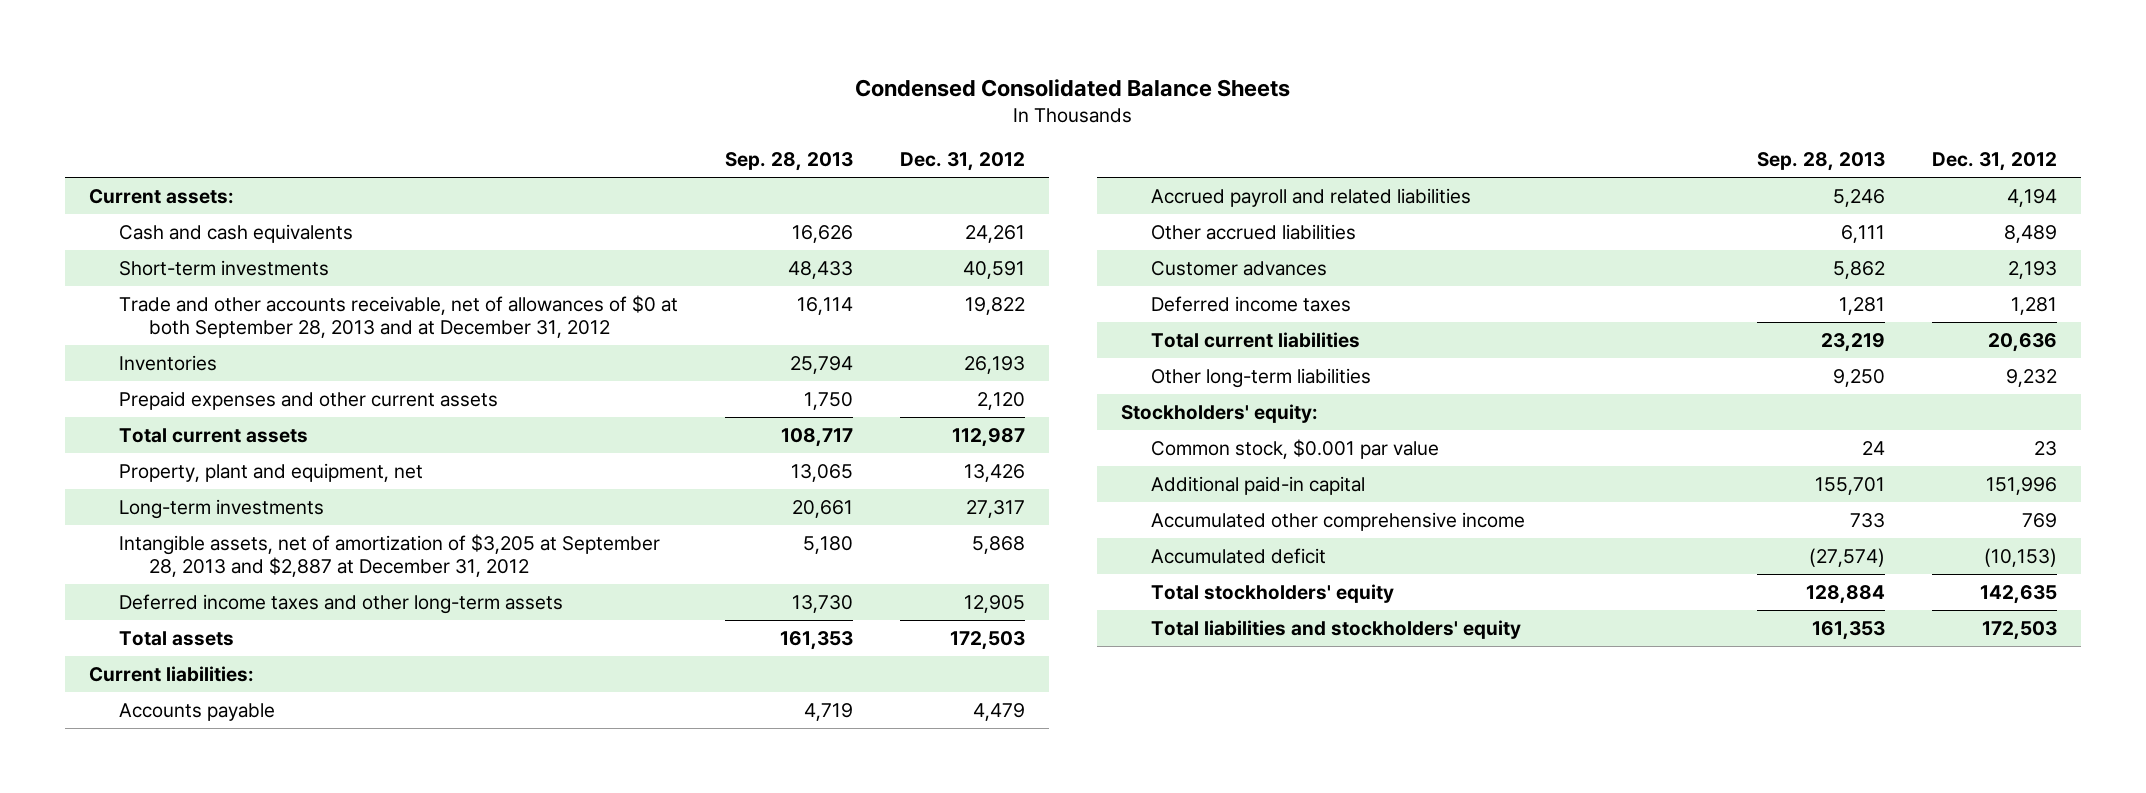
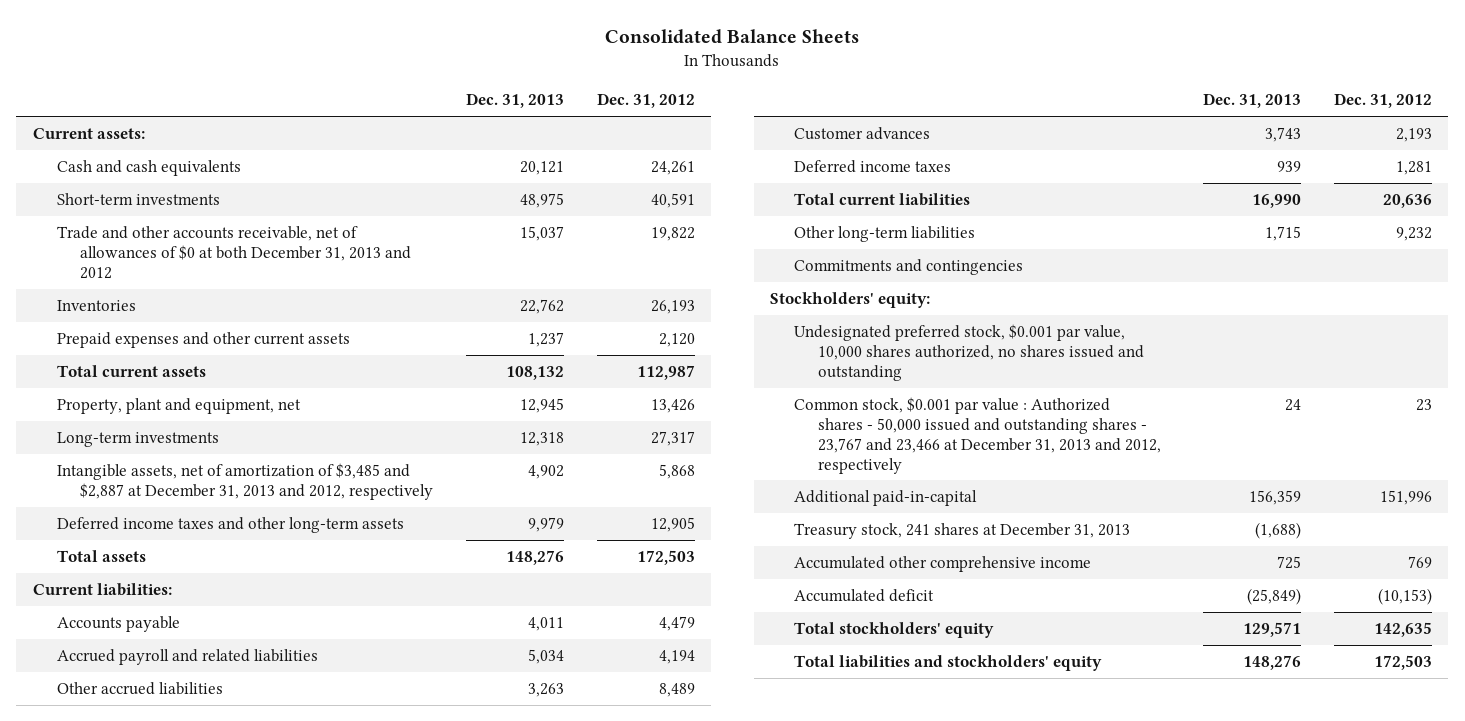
[855,78,1291,97] Condensed Consolidated Balance Sheets -> [605,29,860,45] Consolidated Balance Sheets
[725,152,854,172] Sep. 28, 2013 -> none
none -> [465,93,564,109] Dec. 31, 2013
[118,294,678,339] Trade and other accounts receivable, net of allowances of $0 at both September 28, 2013 and at December 31, 2012 -> [56,225,412,279] Trade and other accounts receivable, net of allowances of $0 at both December 31, 2013 and 2012
[118,533,660,578] Intangible assets, net of amortization of $3,205 at September 28, 2013 and $2,887 at December 31, 2012 -> [56,462,434,500] Intangible assets, net of amortization of $3,485 and $2,887 at December 31, 2013 and 2012, respectively
none -> [793,258,1023,275] Commitments and contingencies
none -> [793,323,1144,381] Undesignated preferred stock, $0.001 par value, 10,000 shares authorized, no shares issued and outstanding
[1150,438,1439,459] Common stock, $0.001 par value -> [793,396,1161,474] Common stock, $0.001 par value : Authorized shares - 50,000 issued and outstanding shares - 23,767 and 23,466 at December 31, 2013 and 2012, respectively
[1150,475,1365,495] Additional paid-in capital -> [793,489,977,506] Additional paid-in-capital
none -> [793,522,1130,539] Treasury stock, 241 shares at December 31, 2013

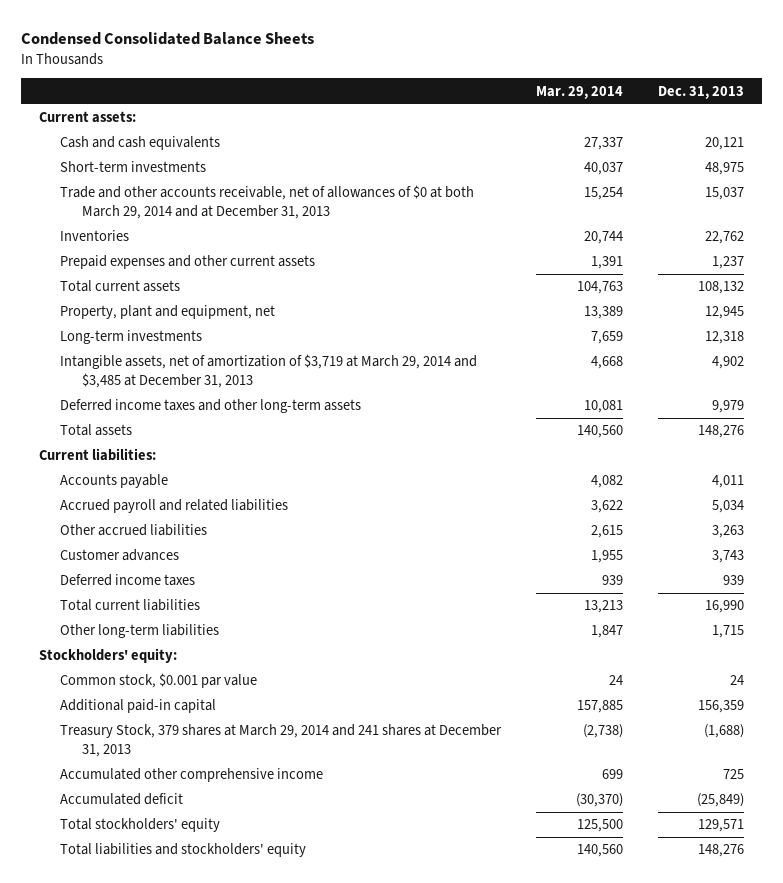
[605,29,860,45] Consolidated Balance Sheets -> [21,32,315,46] Condensed Consolidated Balance Sheets
[596,93,695,109] Dec. 31, 2012 -> none
none -> [536,85,624,99] Mar. 29, 2014
[56,225,412,279] Trade and other accounts receivable, net of allowances of $0 at both December 31, 2013 and 2012 -> [60,185,475,220] Trade and other accounts receivable, net of allowances of $0 at both March 29, 2014 and at December 31, 2013
[56,462,434,500] Intangible assets, net of amortization of $3,485 and $2,887 at December 31, 2013 and 2012, respectively -> [60,354,478,389] Intangible assets, net of amortization of $3,719 at March 29, 2014 and $3,485 at December 31, 2013
[793,258,1023,275] Commitments and contingencies -> none
[793,323,1144,381] Undesignated preferred stock, $0.001 par value, 10,000 shares authorized, no shares issued and outstanding -> none
[793,396,1161,474] Common stock, $0.001 par value : Authorized shares - 50,000 issued and outstanding shares - 23,767 and 23,466 at December 31, 2013 and 2012, respectively -> [60,673,258,689] Common stock, $0.001 par value
[793,489,977,506] Additional paid-in-capital -> [60,699,217,714] Additional paid-in capital
[793,522,1130,539] Treasury stock, 241 shares at December 31, 2013 -> [60,724,503,758] Treasury Stock, 379 shares at March 29, 2014 and 241 shares at December 31, 2013

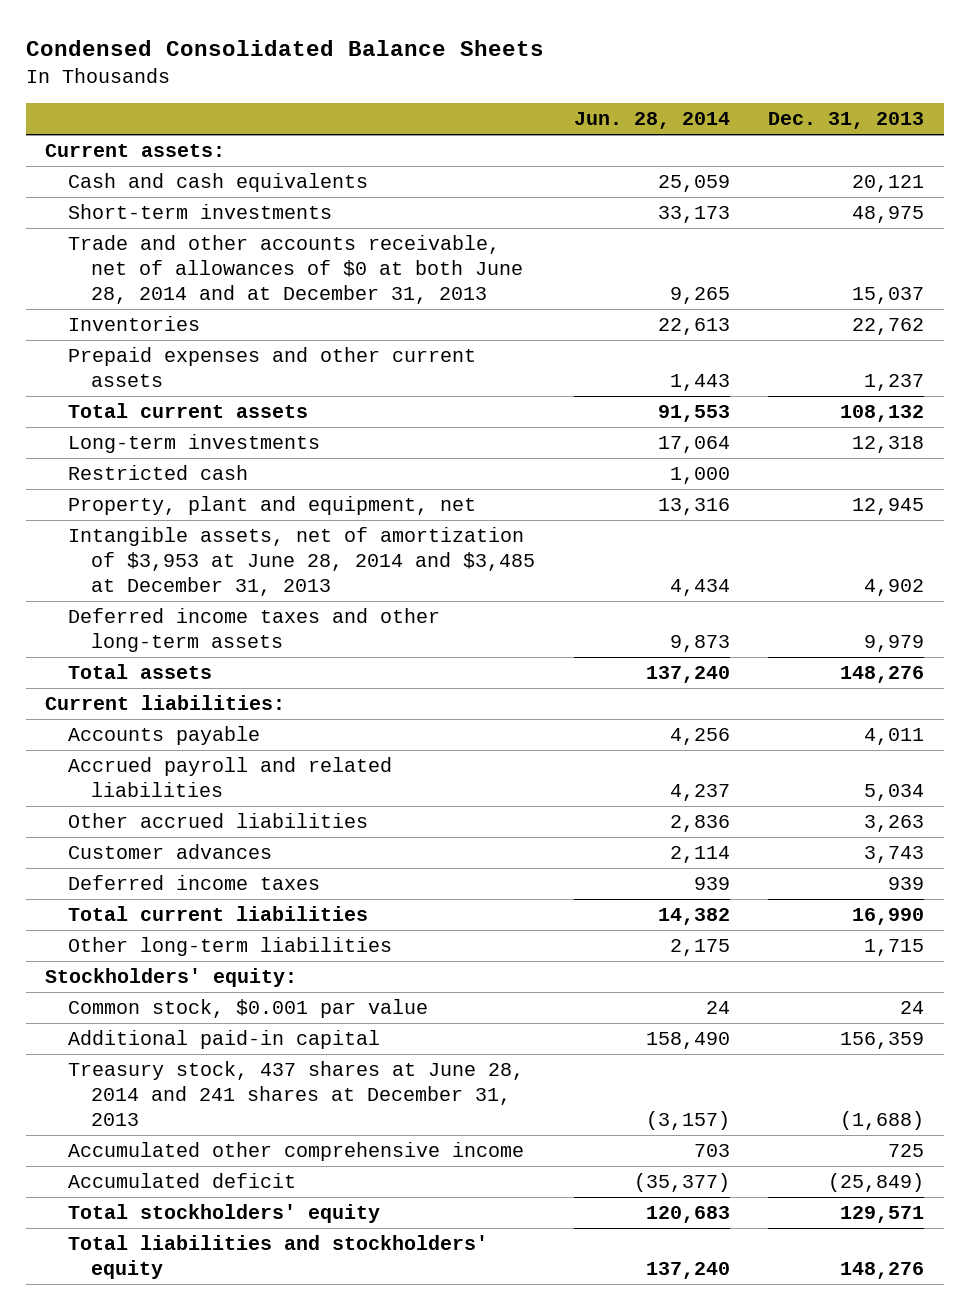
[536,85,624,99] Mar. 29, 2014 -> none
none -> [573,112,730,130] Jun. 28, 2014
[60,185,475,220] Trade and other accounts receivable, net of allowances of $0 at both March 29, 2014 and at December 31, 2013 -> [68,235,524,304] Trade and other accounts receivable, net of allowances of $0 at both June 28, 2014 and at December 31, 2013
none -> [68,465,249,481] Restricted cash
[60,305,276,320] Property, plant and equipment, net -> [68,496,477,516] Property, plant and equipment, net
[60,354,478,389] Intangible assets, net of amortization of $3,719 at March 29, 2014 and $3,485 at December 31, 2013 -> [68,527,536,596] Intangible assets, net of amortization of $3,953 at June 28, 2014 and $3,485 at December 31, 2013
[60,724,503,758] Treasury Stock, 379 shares at March 29, 2014 and 241 shares at December 31, 2013 -> [68,1061,525,1126] Treasury stock, 437 shares at June 28, 2014 and 241 shares at December 31, 2013

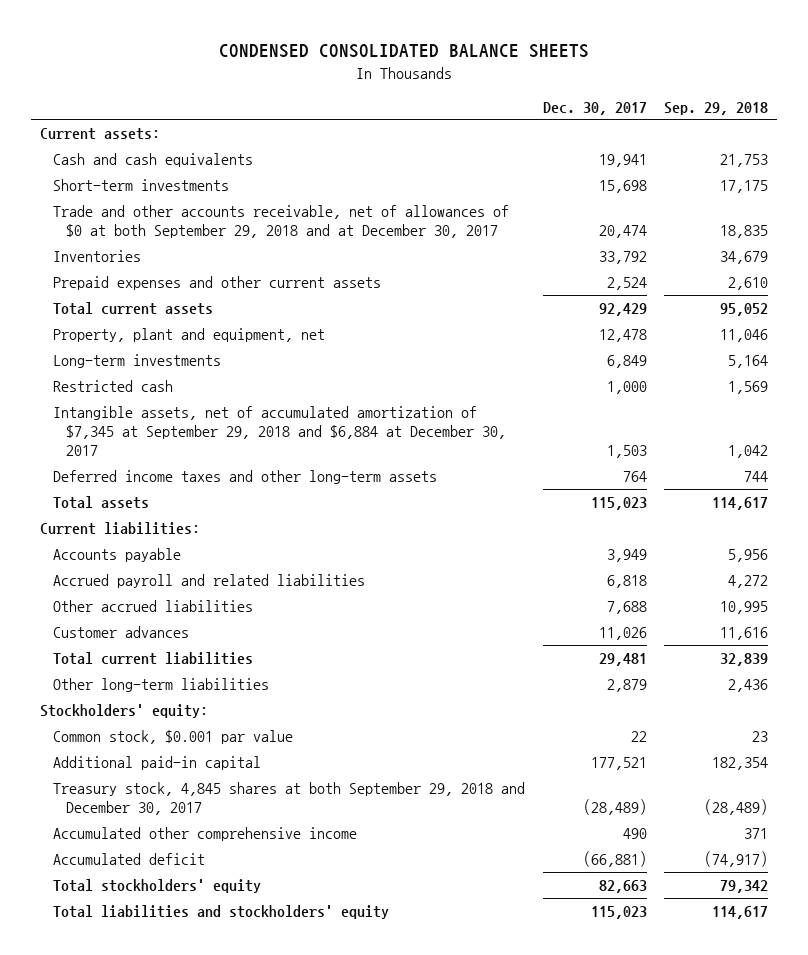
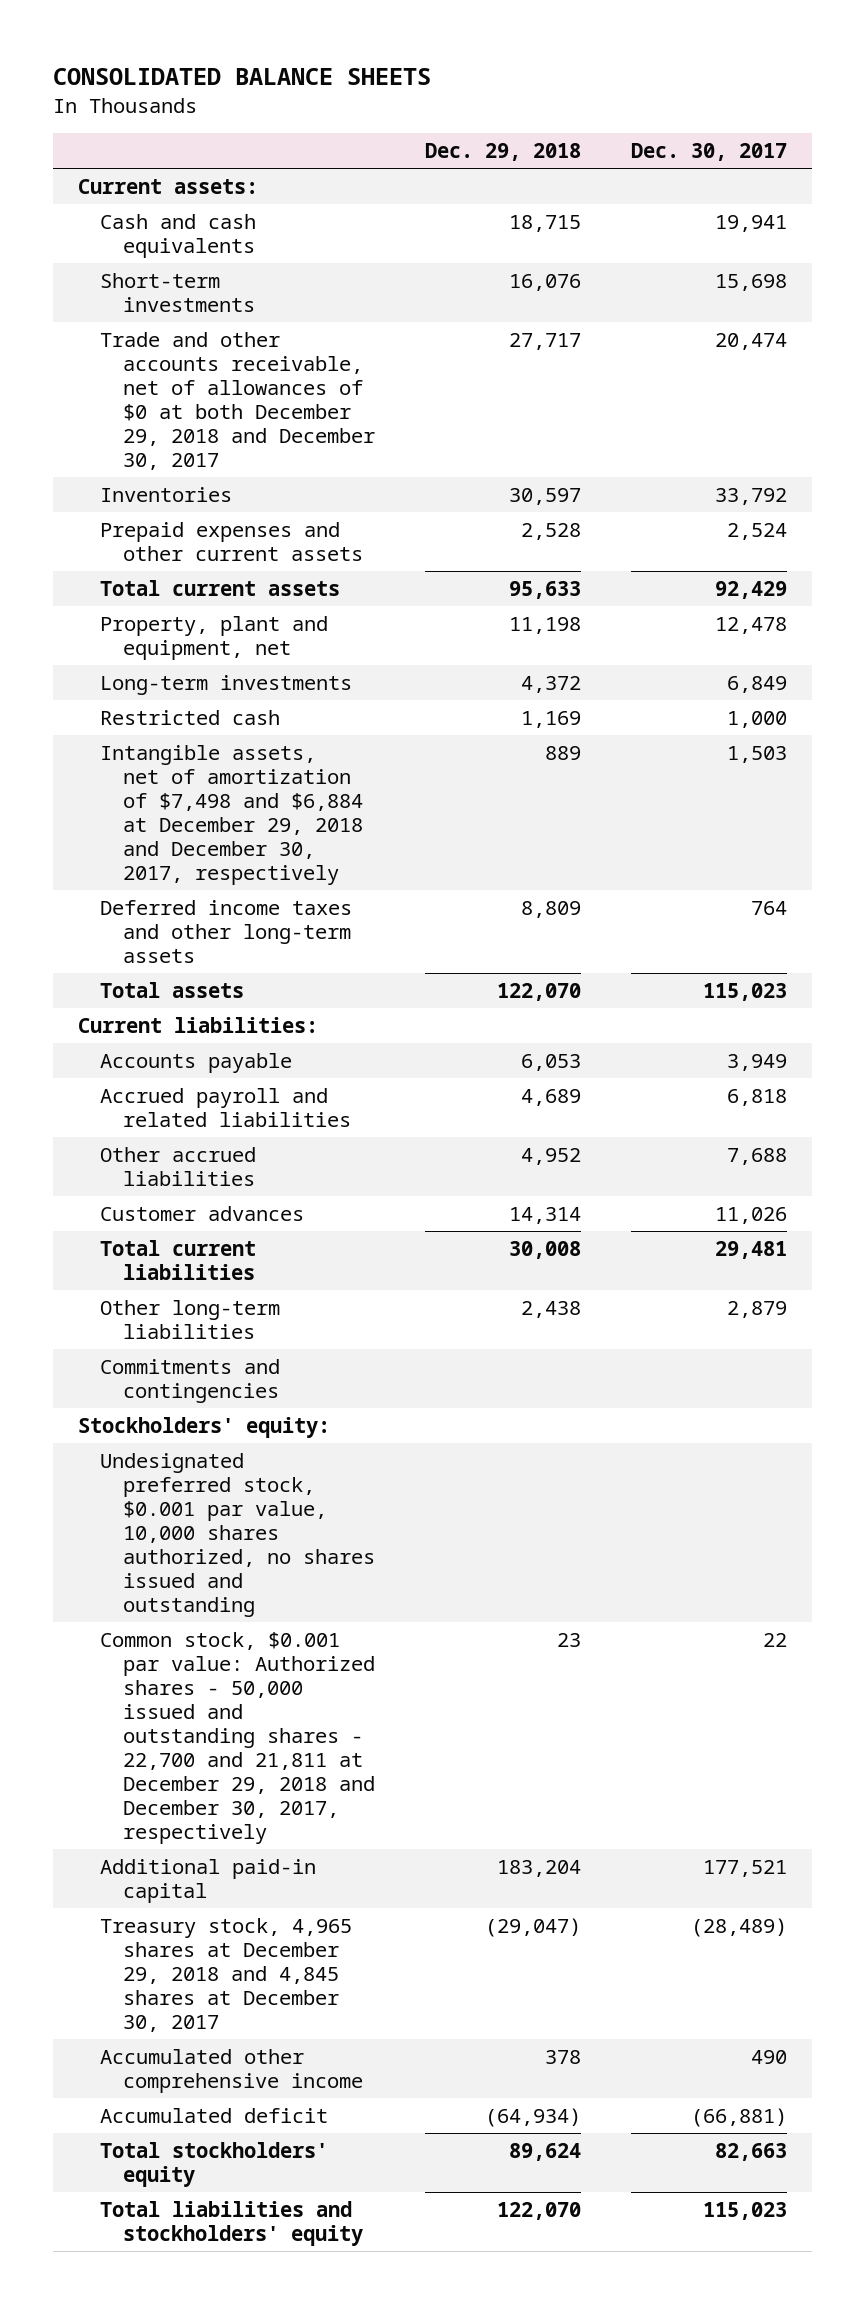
[219,43,590,58] CONDENSED CONSOLIDATED BALANCE SHEETS -> [52,67,431,85] CONSOLIDATED BALANCE SHEETS
[664,101,769,115] Sep. 29, 2018 -> none
none -> [425,143,582,162] Dec. 29, 2018
[52,205,509,239] Trade and other accounts receivable, net of allowances of $0 at both September 29, 2018 and at December 30, 2017 -> [100,332,376,471] Trade and other accounts receivable, net of allowances of $0 at both December 29, 2018 and December 30, 2017
[52,406,506,456] Intangible assets, net of accumulated amortization of $7,345 at September 29, 2018 and $6,884 at December 30, 2017 -> [100,745,364,886] Intangible assets, net of amortization of $7,498 and $6,884 at December 29, 2018 and December 30, 2017, respectively
none -> [100,1359,281,1404] Commitments and contingencies
none -> [100,1453,376,1618] Undesignated preferred stock, $0.001 par value, 10,000 shares authorized, no shares issued and outstanding
[52,730,293,745] Common stock, $0.001 par value -> [100,1632,376,1845] Common stock, $0.001 par value: Authorized shares - 50,000 issued and outstanding shares - 22,700 and 21,811 at December 29, 2018 and December 30, 2017, respectively
[52,782,525,816] Treasury stock, 4,845 shares at both September 29, 2018 and December 30, 2017 -> [100,1918,353,2033] Treasury stock, 4,965 shares at December 29, 2018 and 4,845 shares at December 30, 2017

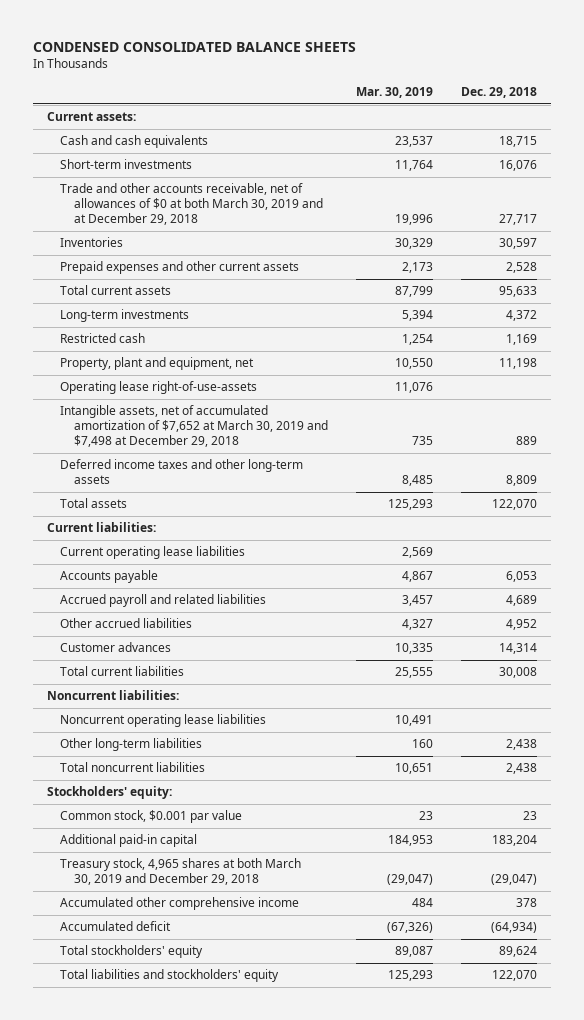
[52,67,431,85] CONSOLIDATED BALANCE SHEETS -> [32,41,356,52] CONDENSED CONSOLIDATED BALANCE SHEETS
[630,143,787,162] Dec. 30, 2017 -> none
none -> [355,87,433,99] Mar. 30, 2019
[100,332,376,471] Trade and other accounts receivable, net of allowances of $0 at both December 29, 2018 and December 30, 2017 -> [60,183,323,226] Trade and other accounts receivable, net of allowances of $0 at both March 30, 2019 and at December 29, 2018
[100,616,329,661] Property, plant and equipment, net -> [60,357,255,371] Property, plant and equipment, net
none -> [60,381,258,395] Operating lease right-of-use-assets
[100,745,364,886] Intangible assets, net of amortization of $7,498 and $6,884 at December 29, 2018 and December 30, 2017, respectively -> [60,405,328,448] Intangible assets, net of accumulated amortization of $7,652 at March 30, 2019 and $7,498 at December 29, 2018
none -> [60,546,246,560] Current operating lease liabilities
none -> [46,690,179,701] Noncurrent liabilities:
none -> [60,714,267,728] Noncurrent operating lease liabilities
[100,1359,281,1404] Commitments and contingencies -> none
none -> [60,762,206,773] Total noncurrent liabilities
[100,1453,376,1618] Undesignated preferred stock, $0.001 par value, 10,000 shares authorized, no shares issued and outstanding -> none
[100,1632,376,1845] Common stock, $0.001 par value: Authorized shares - 50,000 issued and outstanding shares - 22,700 and 21,811 at December 29, 2018 and December 30, 2017, respectively -> [60,810,243,824] Common stock, $0.001 par value
[100,1918,353,2033] Treasury stock, 4,965 shares at December 29, 2018 and 4,845 shares at December 30, 2017 -> [60,858,302,886] Treasury stock, 4,965 shares at both March 30, 2019 and December 29, 2018

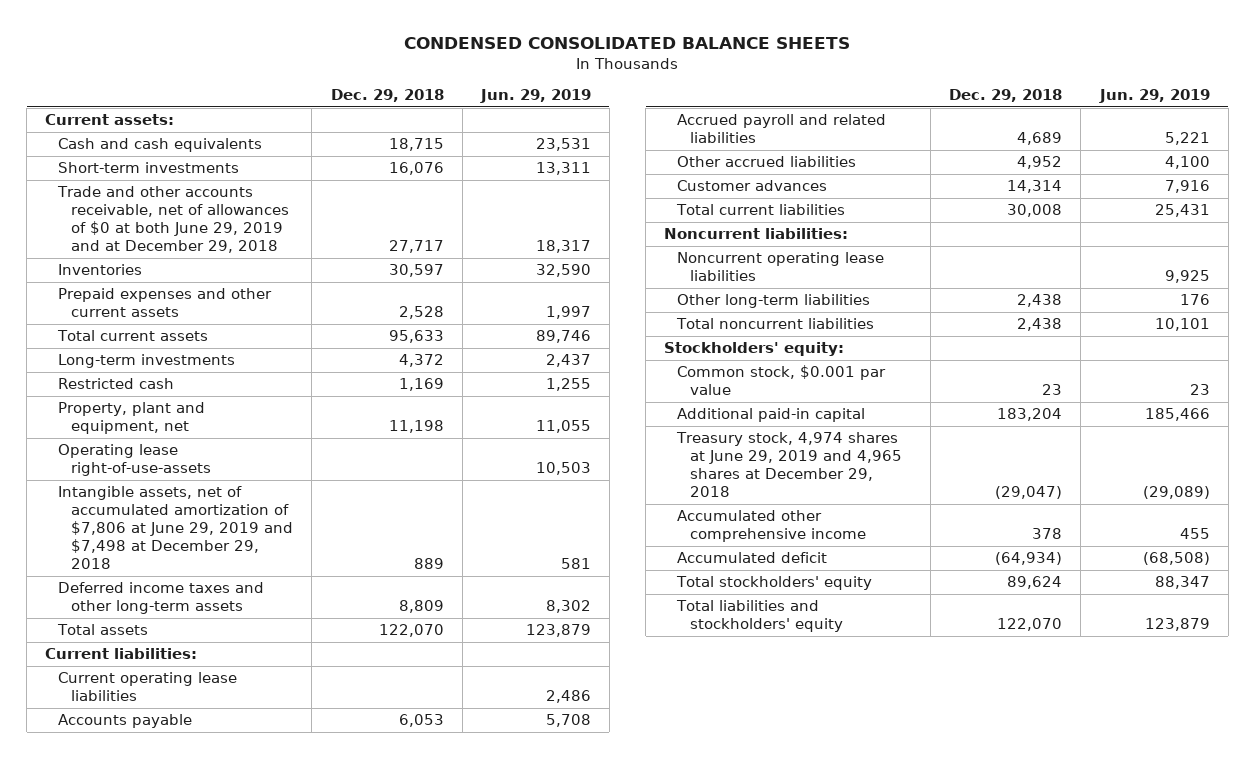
[355,87,433,99] Mar. 30, 2019 -> none
none -> [479,89,591,104] Jun. 29, 2019
[60,183,323,226] Trade and other accounts receivable, net of allowances of $0 at both March 30, 2019 and at December 29, 2018 -> [57,186,290,254] Trade and other accounts receivable, net of allowances of $0 at both June 29, 2019 and at December 29, 2018
[60,405,328,448] Intangible assets, net of accumulated amortization of $7,652 at March 30, 2019 and $7,498 at December 29, 2018 -> [58,486,294,570] Intangible assets, net of accumulated amortization of $7,806 at June 29, 2019 and $7,498 at December 29, 2018
[60,858,302,886] Treasury stock, 4,965 shares at both March 30, 2019 and December 29, 2018 -> [676,432,903,498] Treasury stock, 4,974 shares at June 29, 2019 and 4,965 shares at December 29, 2018

